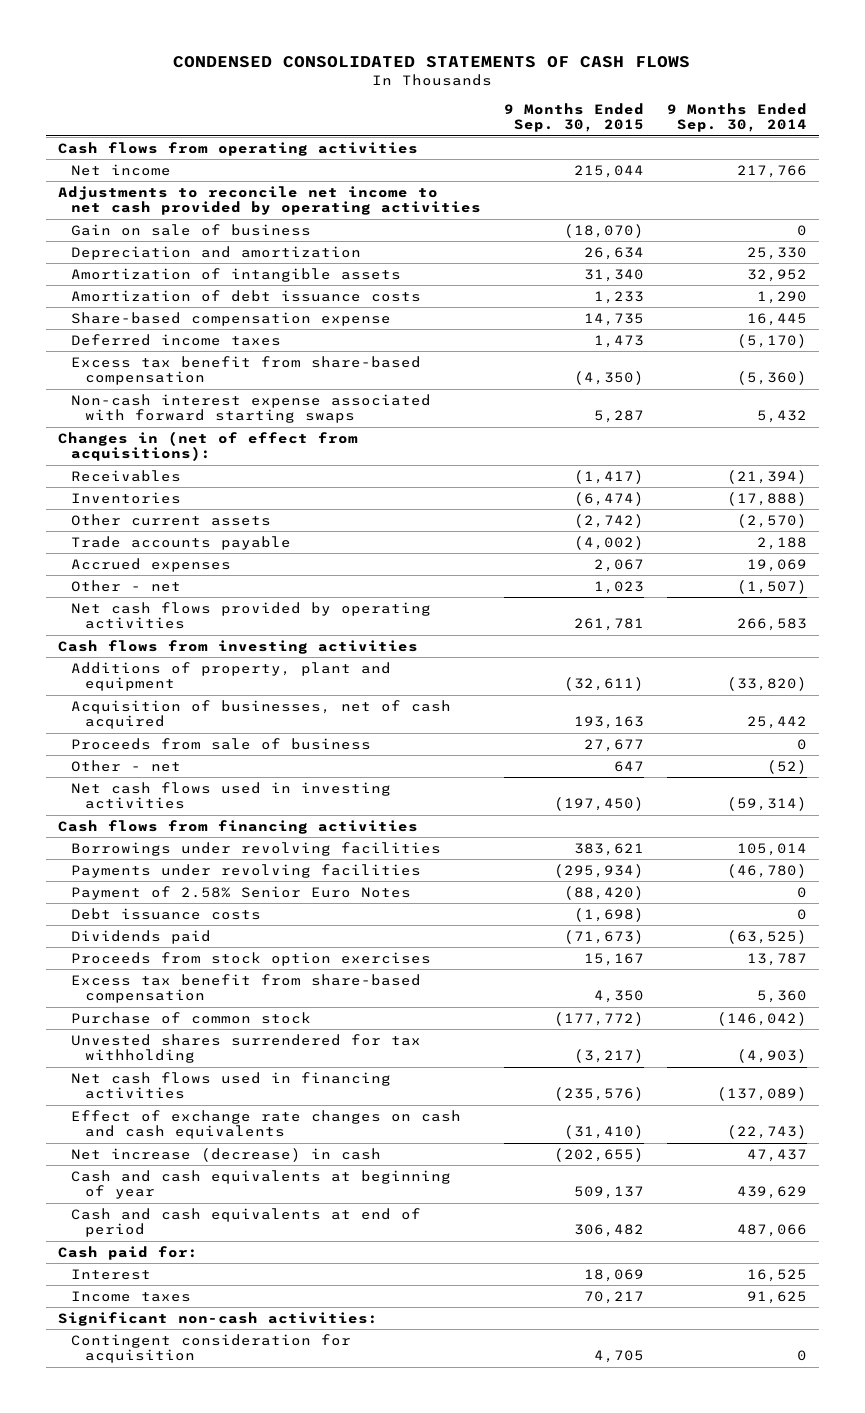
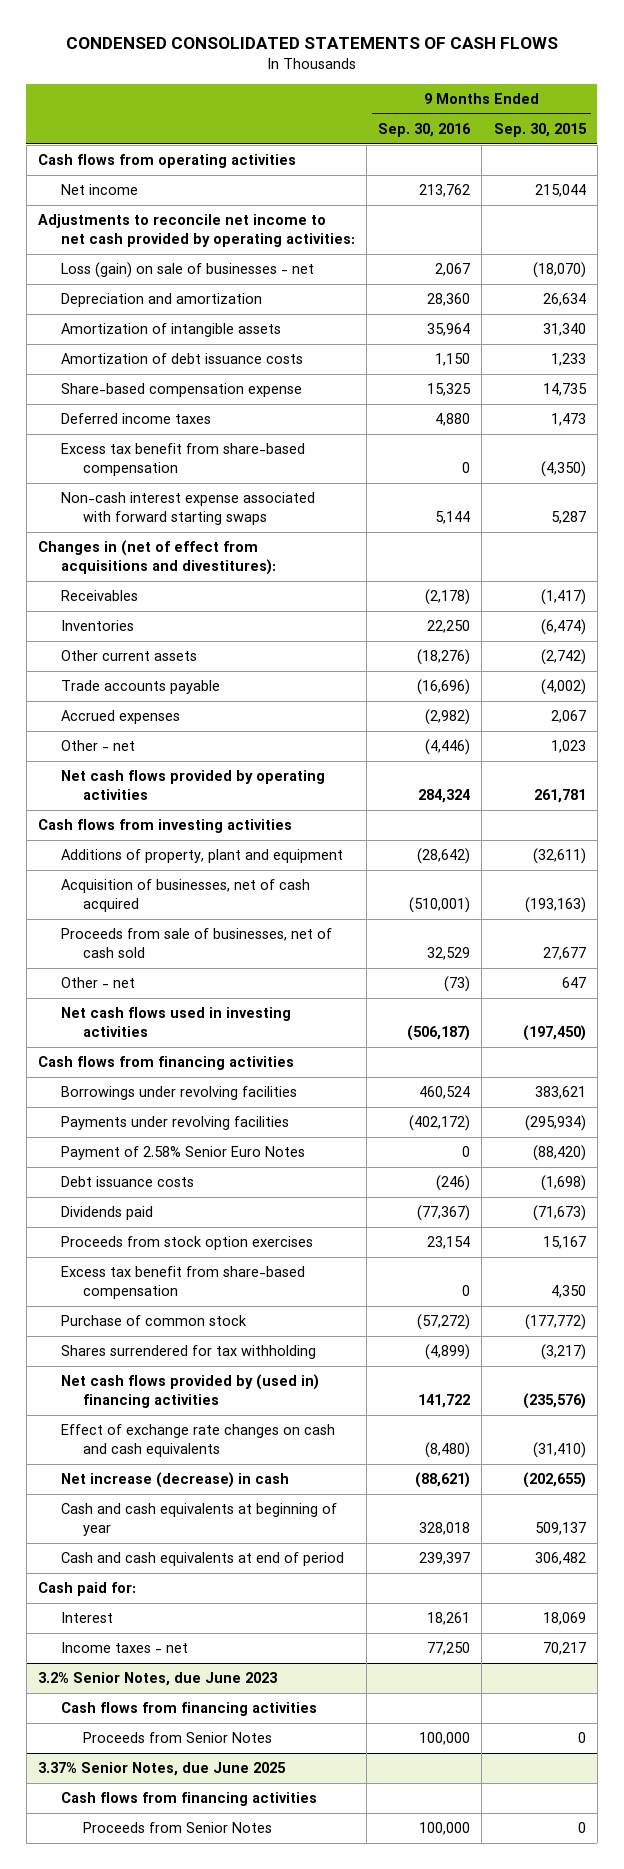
[667,102,808,133] 9 Months Ended Sep. 30, 2014 -> none
none -> [378,122,472,137] Sep. 30, 2016
[57,185,482,216] Adjustments to reconcile net income to net cash provided by operating activities -> [38,214,355,248] Adjustments to reconcile net income to net cash provided by operating activities:
[71,223,312,236] Gain on sale of business -> [60,262,314,279] Loss (gain) on sale of businesses - net
[57,430,358,462] Changes in (net of effect from acquisitions): -> [38,540,276,576] Changes in (net of effect from acquisitions and divestitures):
[574,716,645,730] 193,163 -> [524,897,586,914] (193,163)
[71,737,372,750] Proceeds from sale of business -> [60,928,332,959] Proceeds from sale of businesses, net of cash sold
[71,1033,422,1064] Unvested shares surrendered for tax withholding -> [60,1345,316,1360] Shares surrendered for tax withholding
[71,1071,392,1100] Net cash flows used in financing activities -> [60,1374,319,1409] Net cash flows provided by (used in) financing activities
[57,1311,378,1326] Significant non-cash activities: -> none
[71,1333,352,1364] Contingent consideration for acquisition -> none
[71,1290,192,1302] Income taxes -> [60,1642,188,1654] Income taxes - net
none -> [38,1672,278,1687] 3.2% Senior Notes, due June 2023
none -> [60,1702,317,1717] Cash flows from financing activities
none -> [83,1732,273,1744] Proceeds from Senior Notes
none -> [38,1762,287,1777] 3.37% Senior Notes, due June 2025
none -> [60,1792,317,1807] Cash flows from financing activities
none -> [83,1822,273,1834] Proceeds from Senior Notes

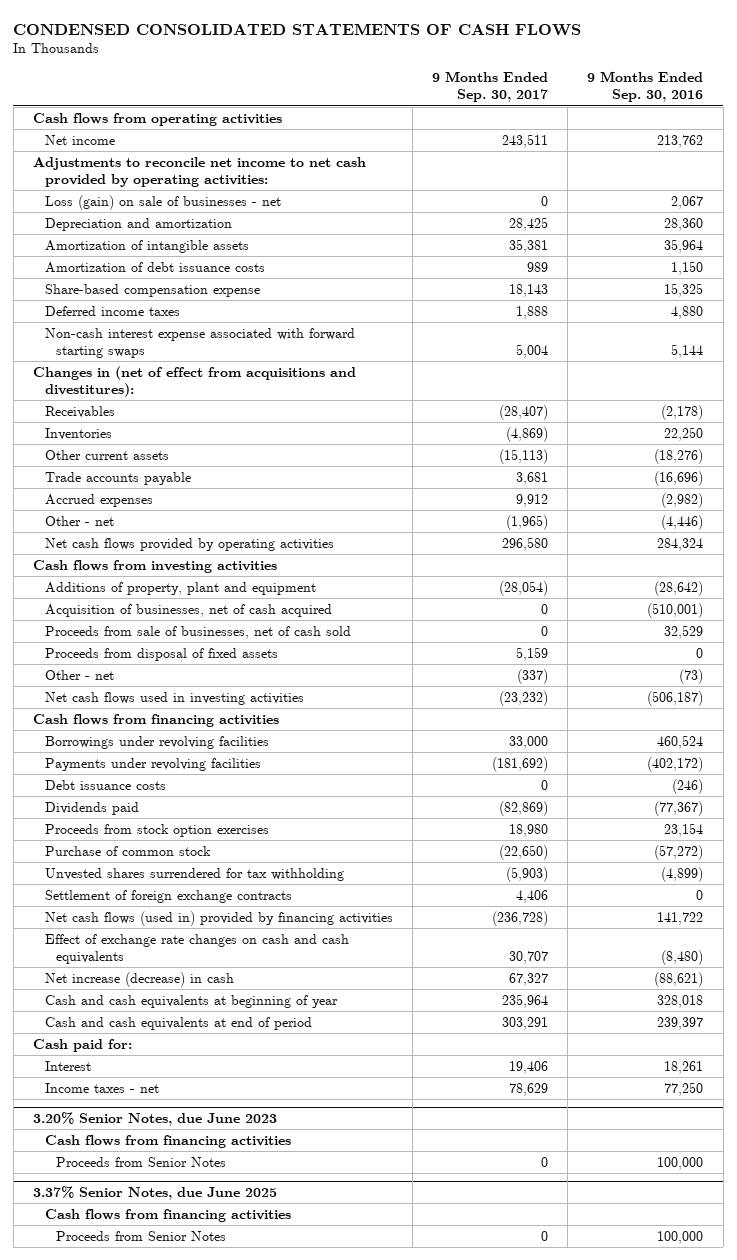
[493,122,587,137] Sep. 30, 2015 -> none
none -> [432,71,549,103] 9 Months Ended Sep. 30, 2017
[60,443,305,477] Excess tax benefit from share-based compensation -> none
none -> [44,647,278,661] Proceeds from disposal of fixed assets
[60,1146,305,1161] Payment of 2.58% Senior Euro Notes -> none
[60,1266,305,1300] Excess tax benefit from share-based compensation -> none
[60,1345,316,1360] Shares surrendered for tax withholding -> [44,867,344,881] Unvested shares surrendered for tax withholding
none -> [44,889,292,903] Settlement of foreign exchange contracts
[60,1374,319,1409] Net cash flows provided by (used in) financing activities -> [44,910,393,926] Net cash flows (used in) provided by financing activities
[38,1672,278,1687] 3.2% Senior Notes, due June 2023 -> [33,1112,278,1127] 3.20% Senior Notes, due June 2023

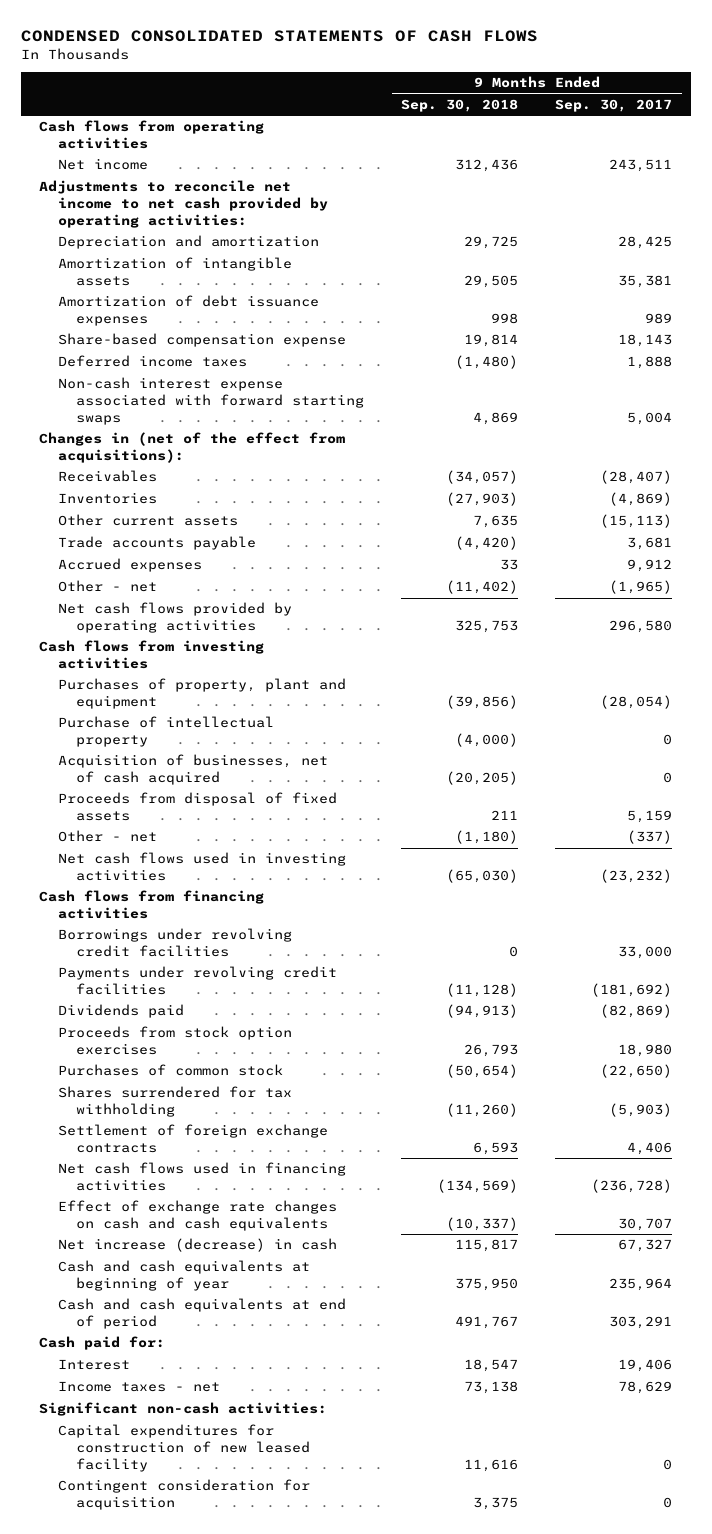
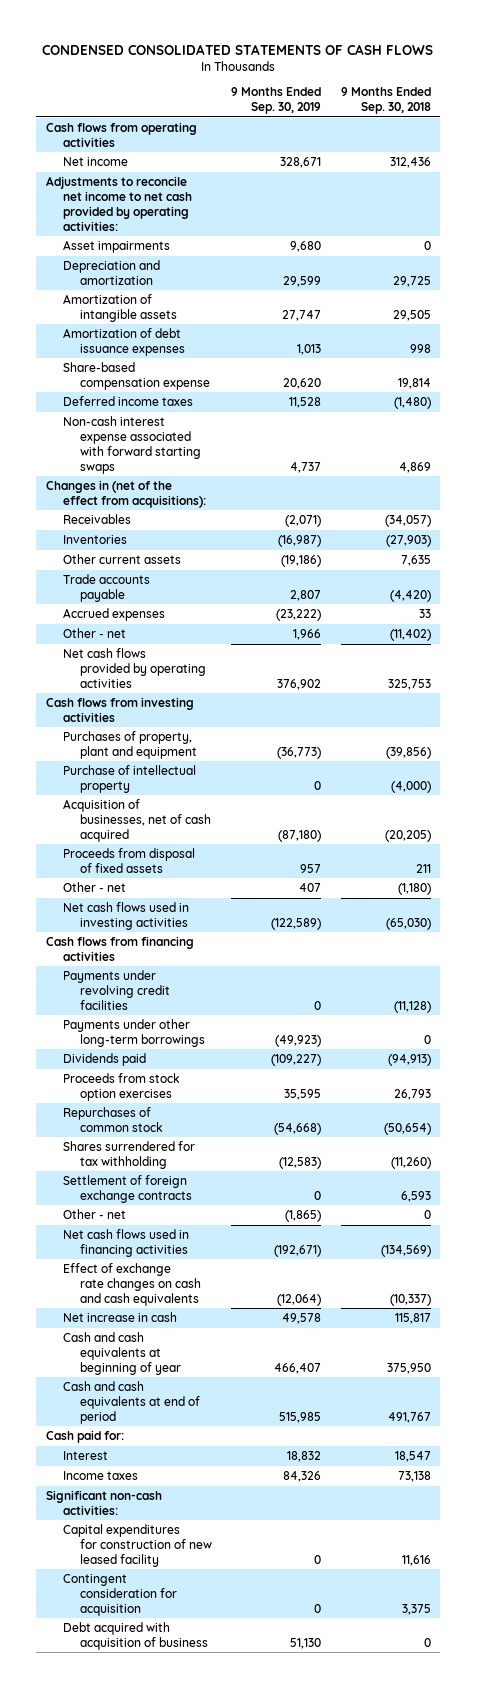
[555,99,673,113] Sep. 30, 2017 -> none
none -> [231,87,322,115] 9 Months Ended Sep. 30, 2019
none -> [62,239,170,253] Asset impairments
[57,928,292,957] Borrowings under revolving credit facilities -> none
none -> [62,1018,206,1047] Payments under other long-term borrowings
[57,1064,283,1077] Purchases of common stock -> [62,1106,164,1132] Repurchases of common stock
none -> [62,1208,126,1219] Other - net
[57,1238,337,1253] Net increase (decrease) in cash -> [62,1311,177,1322] Net increase in cash
[57,1381,220,1393] Income taxes - net -> [62,1470,138,1480] Income taxes
none -> [62,1621,209,1650] Debt acquired with acquisition of business

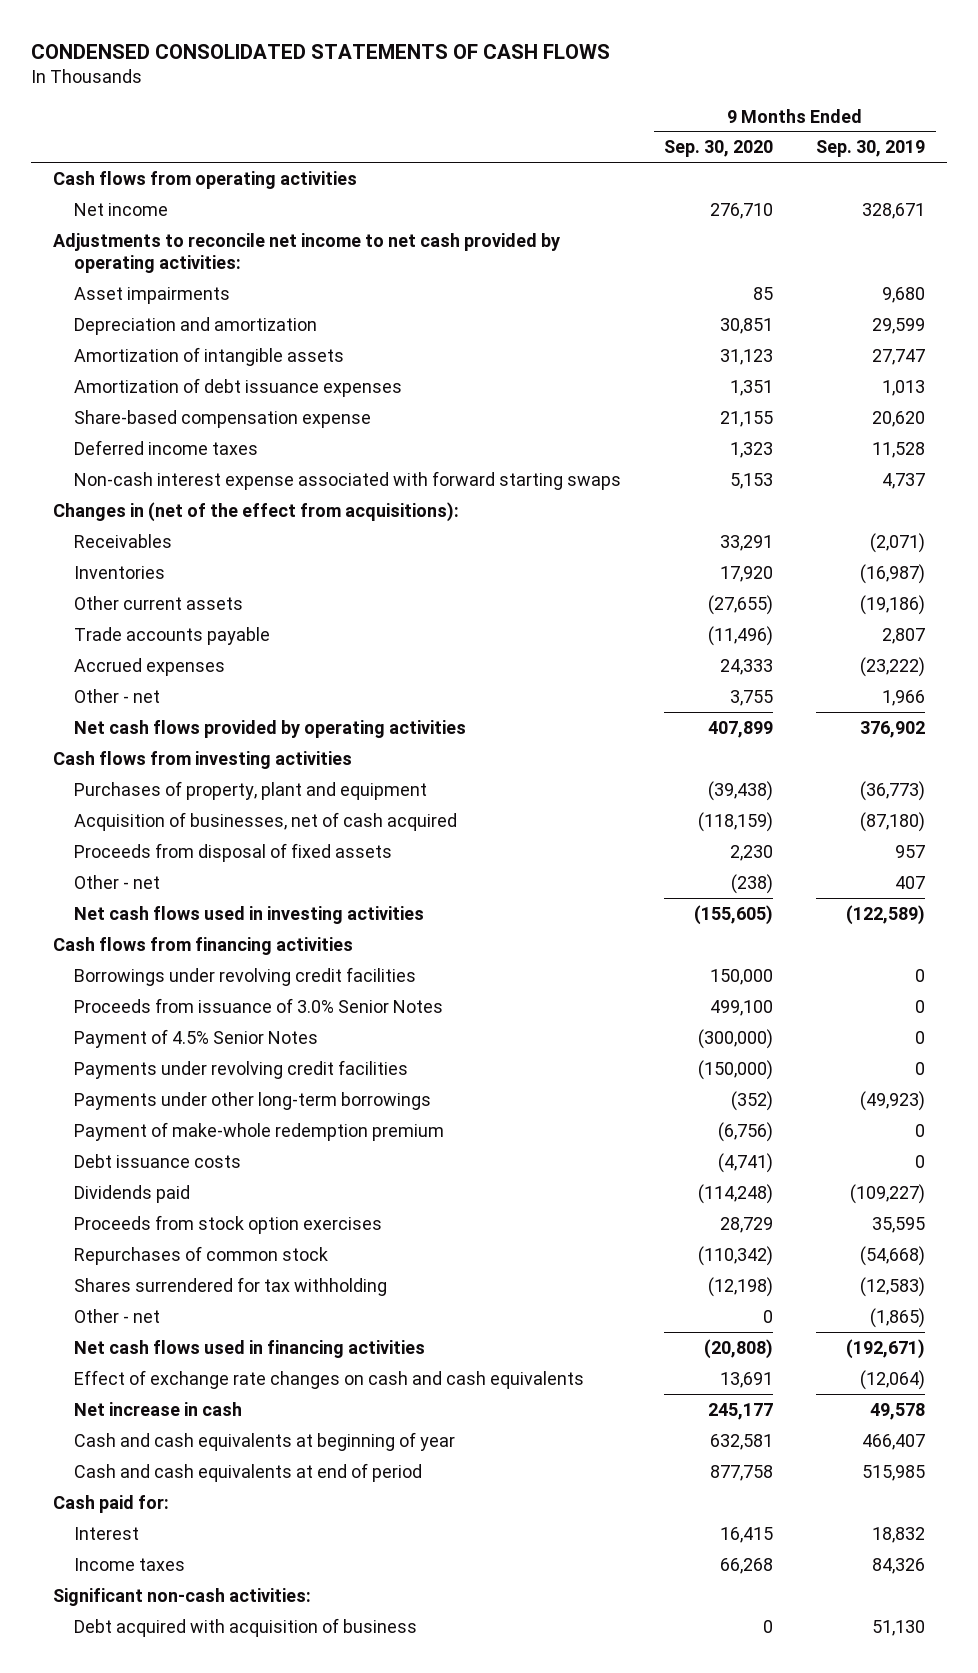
[340,87,431,115] 9 Months Ended Sep. 30, 2018 -> none
none -> [664,140,774,158] Sep. 30, 2020
[62,764,196,793] Purchase of intellectual property -> none
none -> [74,966,417,986] Borrowings under revolving credit facilities
none -> [74,997,444,1013] Proceeds from issuance of 3.0% Senior Notes
none -> [74,1028,319,1048] Payment of 4.5% Senior Notes
none -> [74,1121,445,1141] Payment of make-whole redemption premium
none -> [74,1153,242,1168] Debt issuance costs
[62,1174,193,1203] Settlement of foreign exchange contracts -> none
[62,1523,213,1567] Capital expenditures for construction of new leased facility -> none
[62,1573,178,1616] Contingent consideration for acquisition -> none

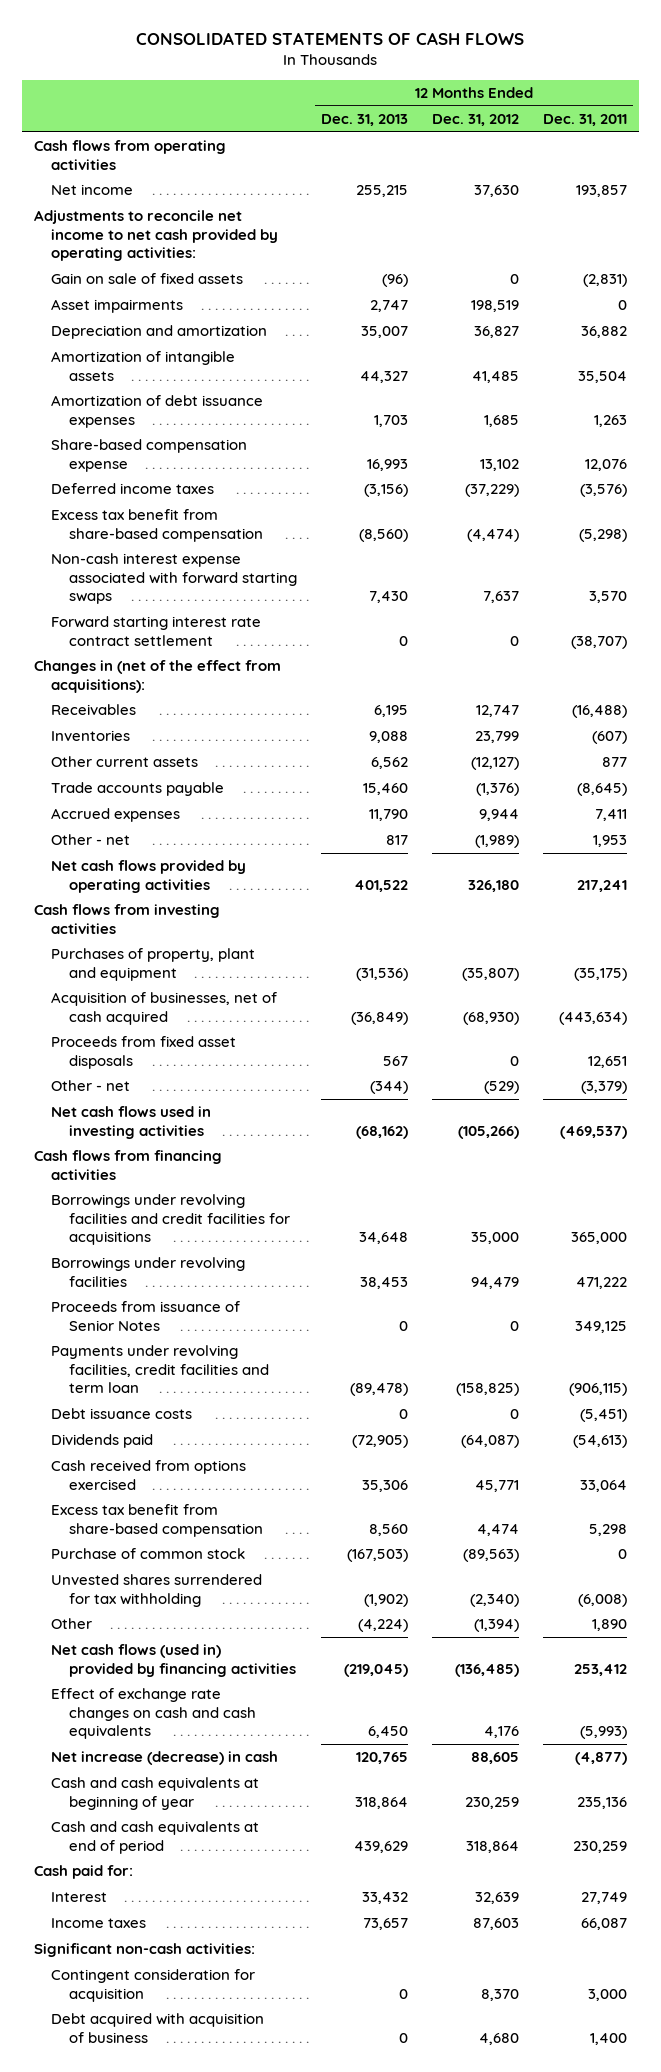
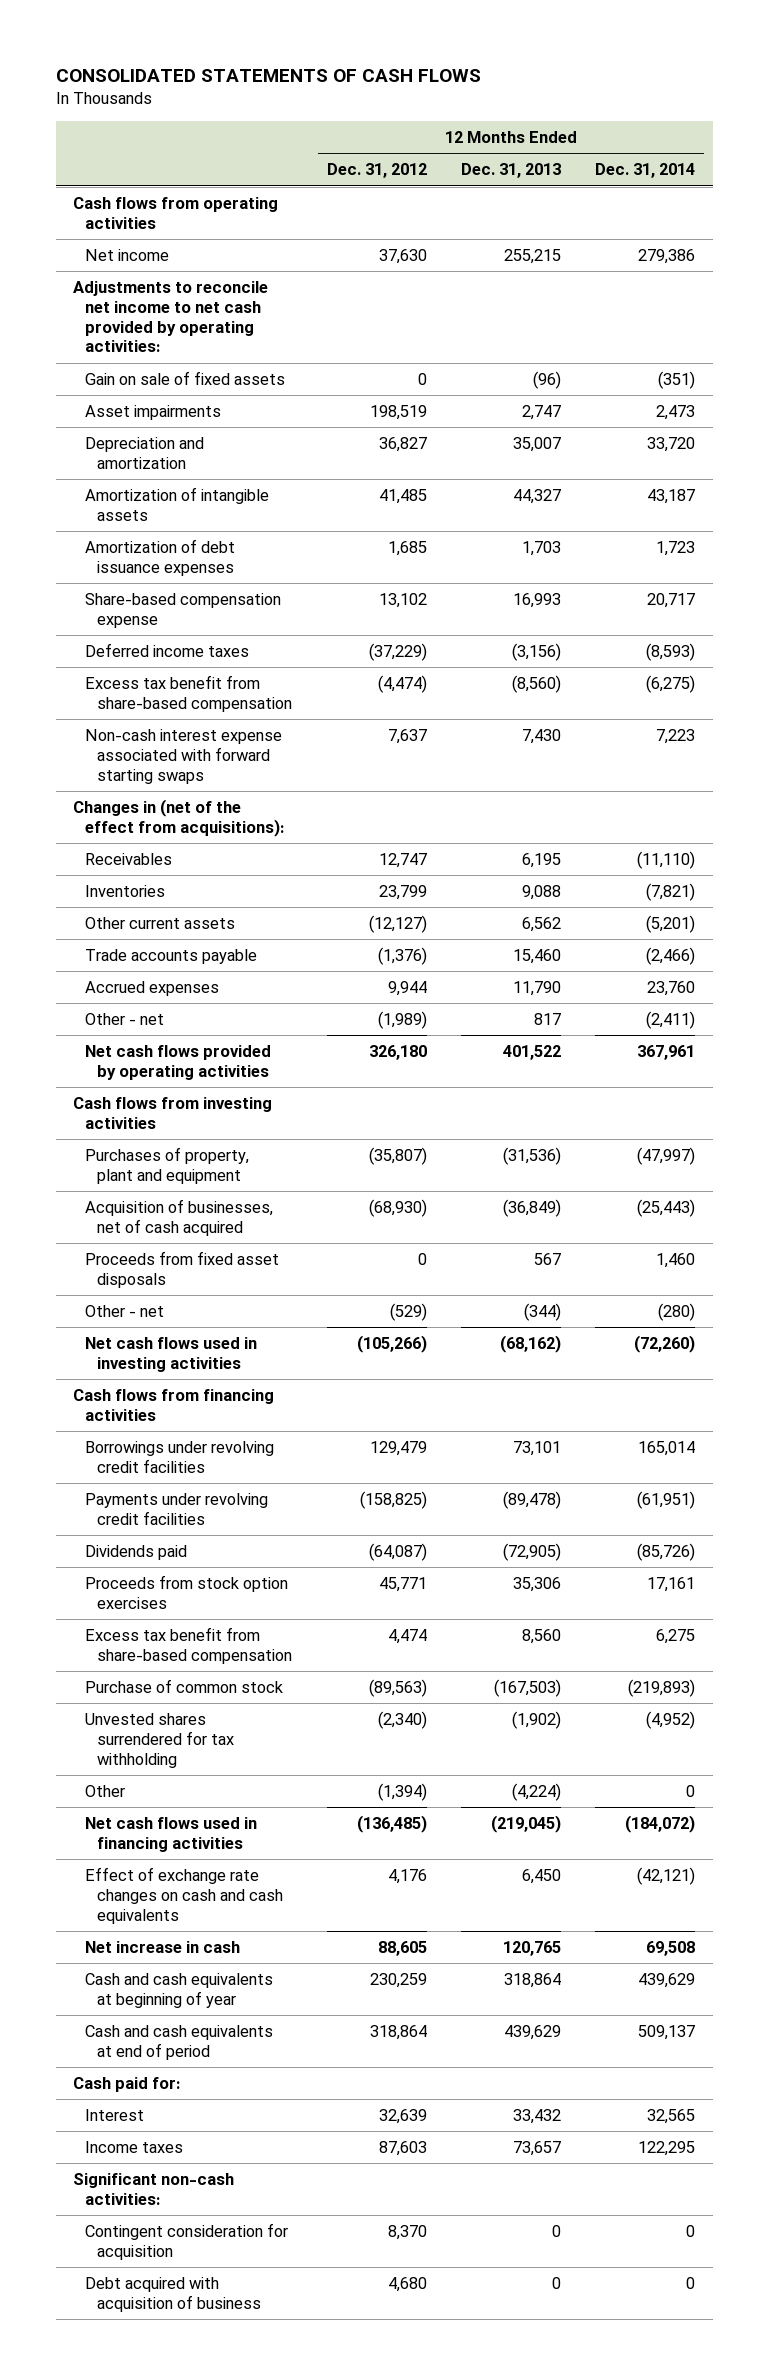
[542,113,627,126] Dec. 31, 2011 -> none
none -> [595,163,696,179] Dec. 31, 2014
[51,616,262,646] Forward starting interest rate contract settlement -> none
[51,1194,290,1246] Borrowings under revolving facilities and credit facilities for acquisitions -> none
[51,1301,241,1331] Proceeds from issuance of Senior Notes -> none
[51,1408,193,1420] Debt issuance costs -> none
[51,1257,246,1287] Borrowings under revolving facilities -> [85,1441,275,1473] Borrowings under revolving credit facilities
[359,1276,408,1289] 38,453 -> [513,1441,562,1457] 73,101
[470,1276,519,1289] 94,479 -> [369,1441,427,1457] 129,479
[51,1345,269,1394] Payments under revolving facilities, credit facilities and term loan -> [85,1493,269,1525] Payments under revolving credit facilities
[51,1460,247,1490] Cash received from options exercised -> [85,1575,289,1609] Proceeds from stock option exercises
[51,1644,296,1677] Net cash flows (used in) provided by financing activities -> [85,1817,258,1852] Net cash flows used in financing activities
[51,1751,279,1766] Net increase (decrease) in cash -> [85,1941,241,1954] Net increase in cash

